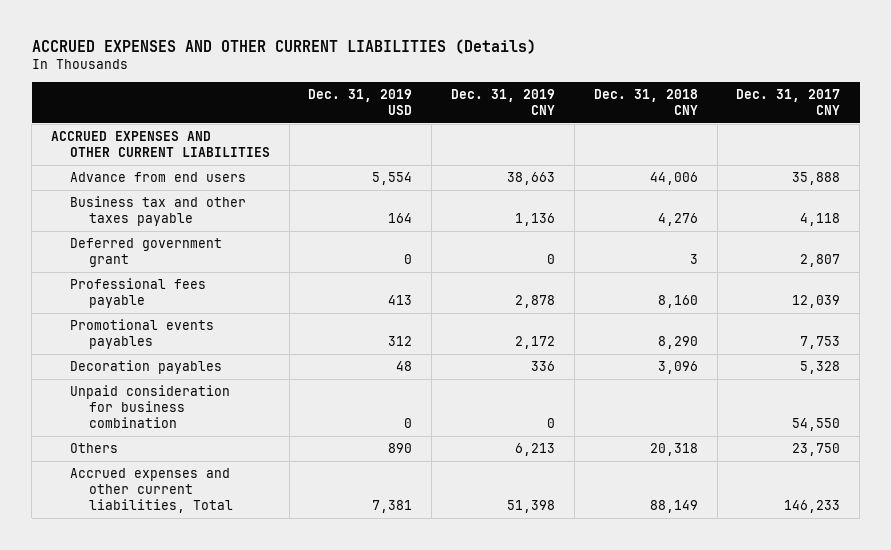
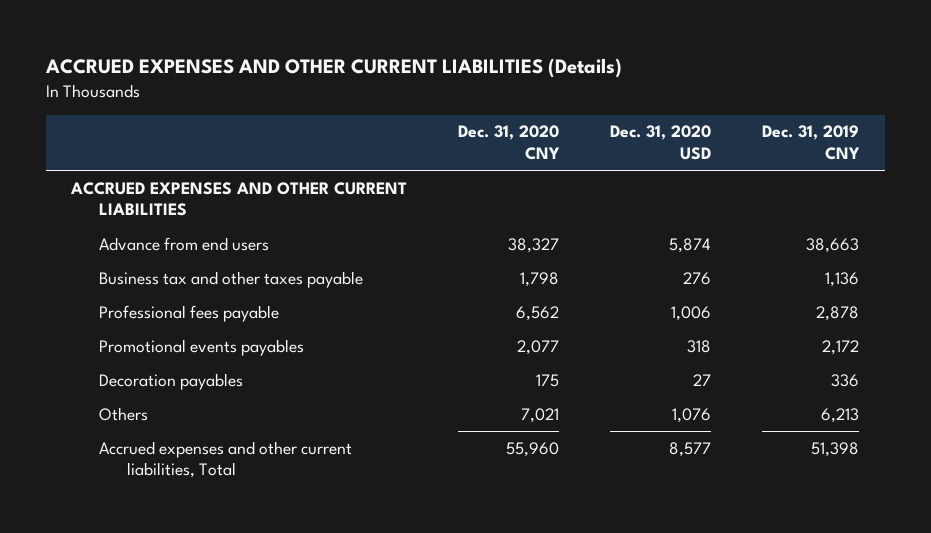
[308,89,413,116] Dec. 31, 2019 USD -> none
[593,89,698,116] Dec. 31, 2018 CNY -> none
[736,89,841,116] Dec. 31, 2017 CNY -> none
none -> [458,125,561,160] Dec. 31, 2020 CNY
none -> [610,125,712,160] Dec. 31, 2020 USD
[69,238,222,268] Deferred government grant -> none
[69,385,230,429] Unpaid consideration for business combination -> none

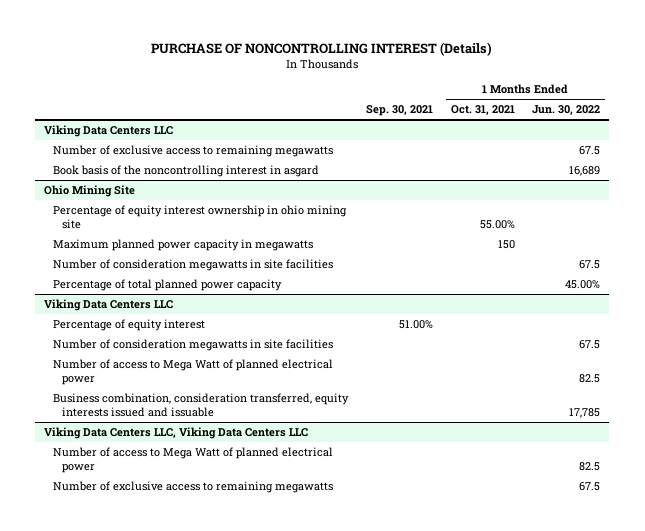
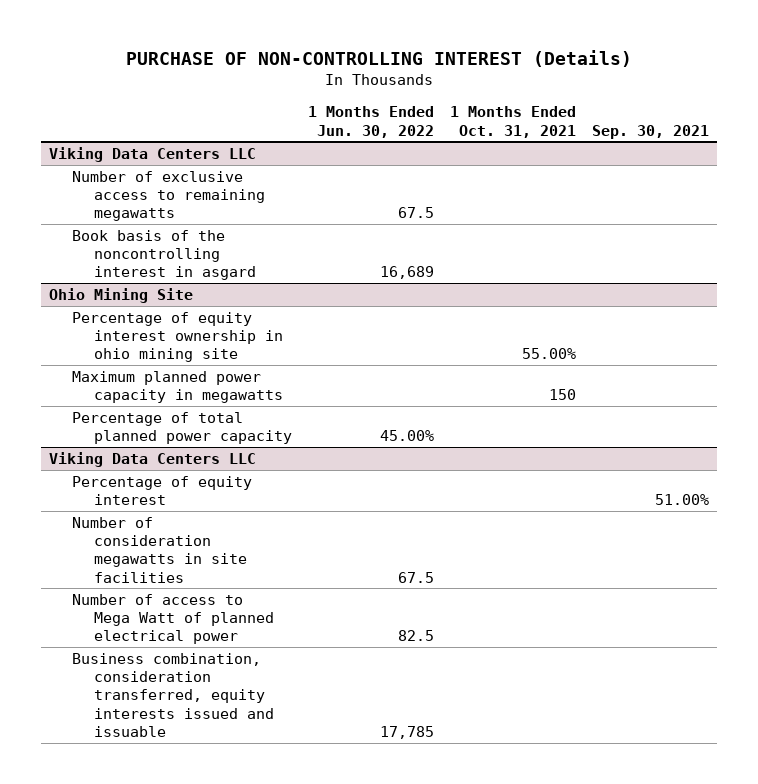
[151,41,493,56] PURCHASE OF NONCONTROLLING INTEREST (Details) -> [125,49,632,67] PURCHASE OF NON-CONTROLLING INTEREST (Details)
[53,259,334,272] Number of consideration megawatts in site facilities -> none
[44,427,309,440] Viking Data Centers LLC, Viking Data Centers LLC -> none
[53,447,334,474] Number of access to Mega Watt of planned electrical power -> none
[53,481,334,494] Number of exclusive access to remaining megawatts -> none

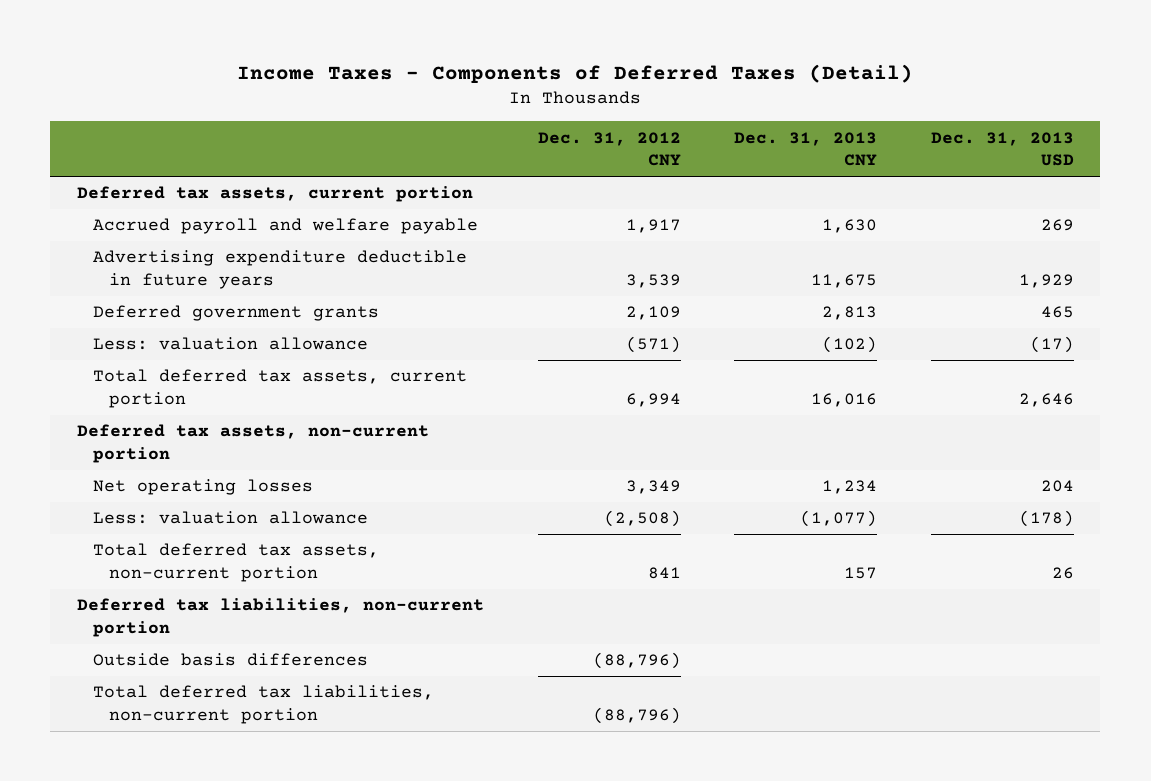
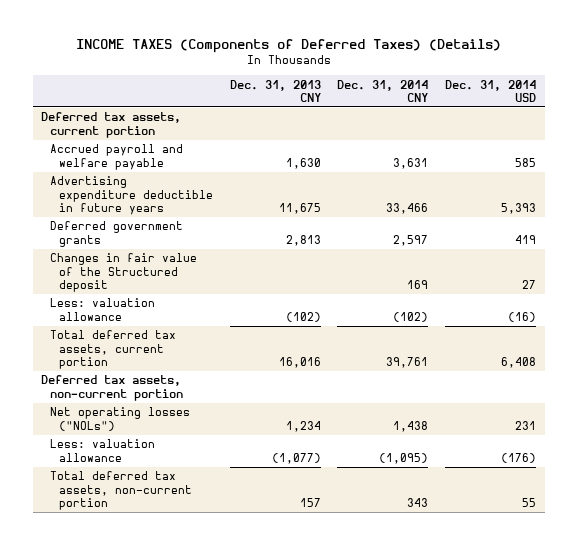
[237,63,914,83] Income Taxes - Components of Deferred Taxes (Detail) -> [75,39,501,54] INCOME TAXES (Components of Deferred Taxes) (Details)
[537,131,681,167] Dec. 31, 2012 CNY -> none
[930,131,1074,167] Dec. 31, 2013 USD -> none
none -> [337,79,429,102] Dec. 31, 2014 CNY
none -> [445,79,537,102] Dec. 31, 2014 USD
none -> [49,253,197,292] Changes in fair value of the Structured deposit
[92,479,313,496] Net operating losses -> [49,407,190,431] Net operating losses ("NOLs")
[77,598,485,638] Deferred tax liabilities, non-current portion -> none
[92,653,368,667] Outside basis differences -> none
[92,685,434,725] Total deferred tax liabilities, non-current portion -> none

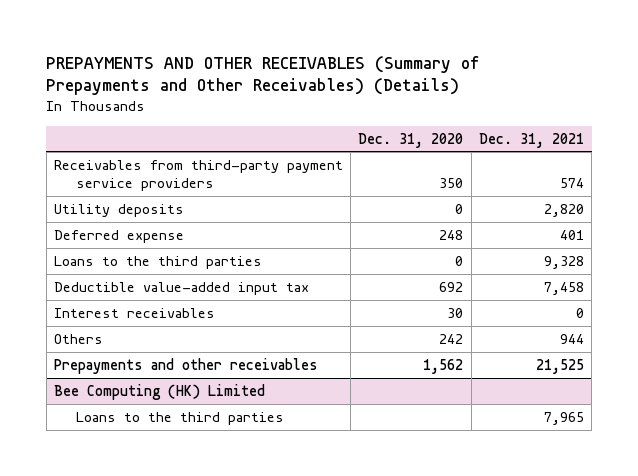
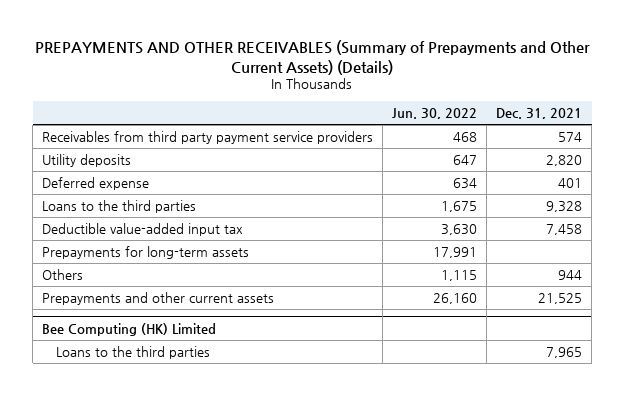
[46,55,481,96] PREPAYMENTS AND OTHER RECEIVABLES (Summary of Prepayments and Other Receivables) (Details) -> [35,40,591,75] PREPAYMENTS AND OTHER RECEIVABLES (Summary of Prepayments and Other Current Assets) (Details)
[358,132,464,148] Dec. 31, 2020 -> none
none -> [392,108,478,120] Jun. 30, 2022
[53,159,343,191] Receivables from third-party payment service providers -> [42,131,374,145] Receivables from third party payment service providers
[53,307,215,318] Interest receivables -> none
none -> [42,246,250,260] Prepayments for long-term assets
[53,357,318,374] Prepayments and other receivables -> [42,292,275,306] Prepayments and other current assets

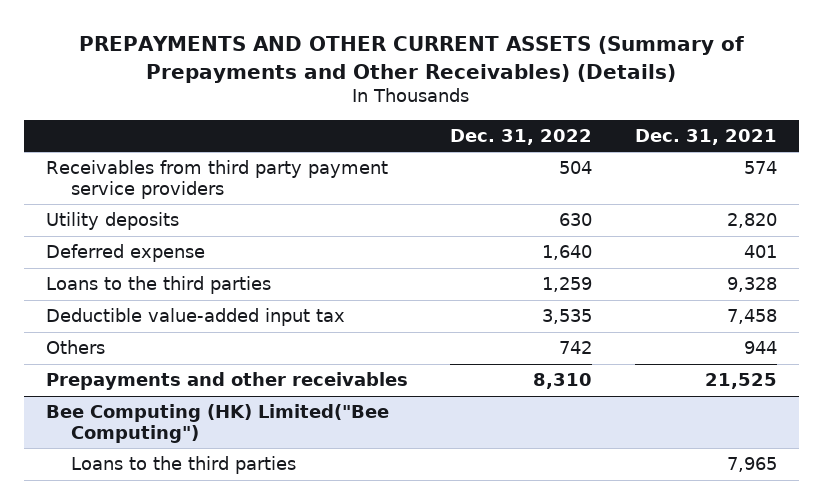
[35,40,591,75] PREPAYMENTS AND OTHER RECEIVABLES (Summary of Prepayments and Other Current Assets) (Details) -> [79,36,745,83] PREPAYMENTS AND OTHER CURRENT ASSETS (Summary of Prepayments and Other Receivables) (Details)
[392,108,478,120] Jun. 30, 2022 -> none
none -> [450,128,593,145] Dec. 31, 2022
[42,246,250,260] Prepayments for long-term assets -> none
[42,292,275,306] Prepayments and other current assets -> [45,372,408,391] Prepayments and other receivables
[42,322,217,336] Bee Computing (HK) Limited -> [45,404,389,443] Bee Computing (HK) Limited("Bee Computing")

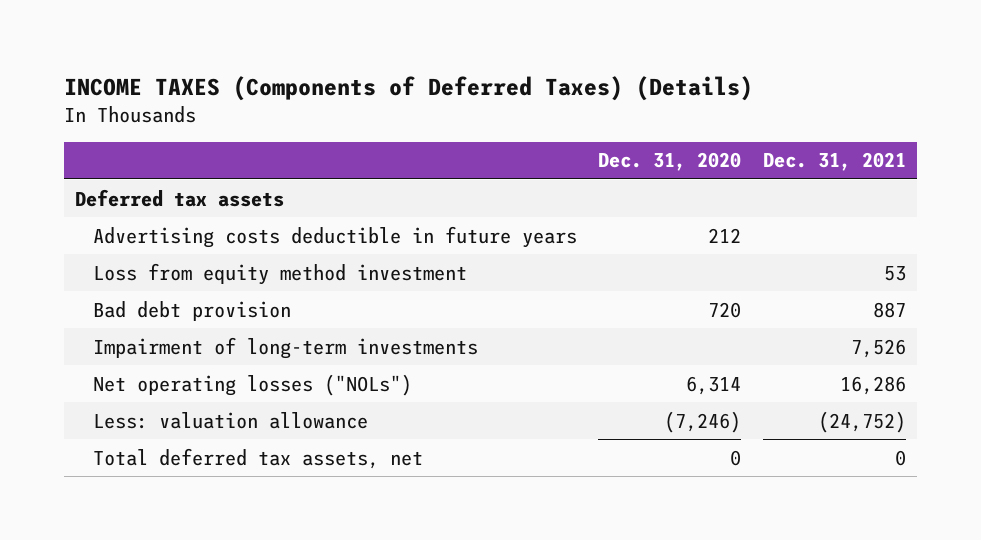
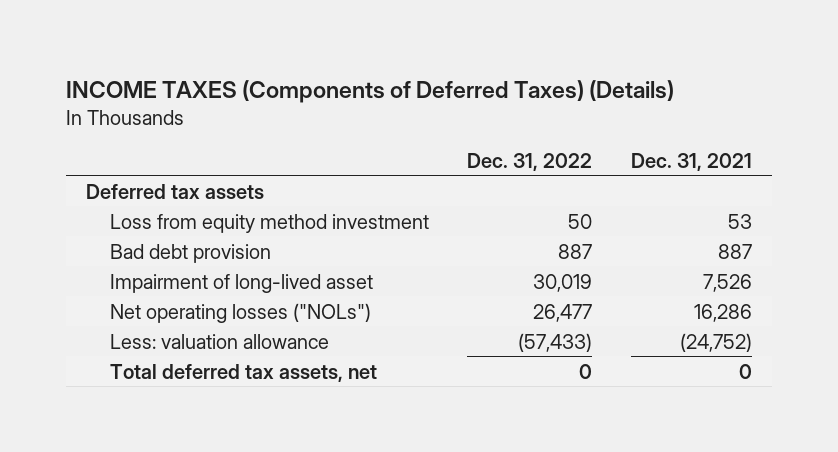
[598,152,742,172] Dec. 31, 2020 -> none
none -> [467,152,593,171] Dec. 31, 2022
[92,225,577,248] Advertising costs deductible in future years -> none
[92,336,478,359] Impairment of long-term investments -> [109,273,373,293] Impairment of long-lived asset

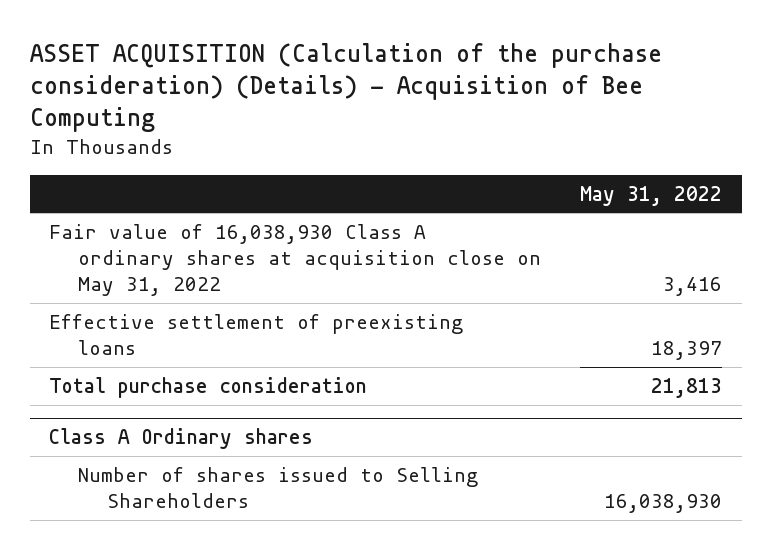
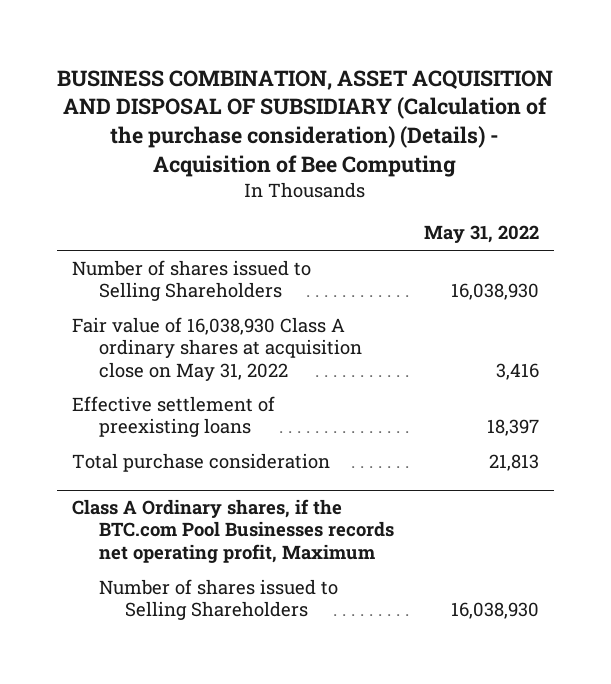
[29,42,662,133] ASSET ACQUISITION (Calculation of the purchase consideration) (Details) - Acquisition of Bee Computing -> [57,69,554,177] BUSINESS COMBINATION, ASSET ACQUISITION AND DISPOSAL OF SUBSIDIARY (Calculation of the purchase consideration) (Details) - Acquisition of Bee Computing
none -> [72,260,312,302] Number of shares issued to Selling Shareholders
[49,427,314,449] Class A Ordinary shares -> none
none -> [72,499,394,563] Class A Ordinary shares, if the BTC.com Pool Businesses records net operating profit, Maximum

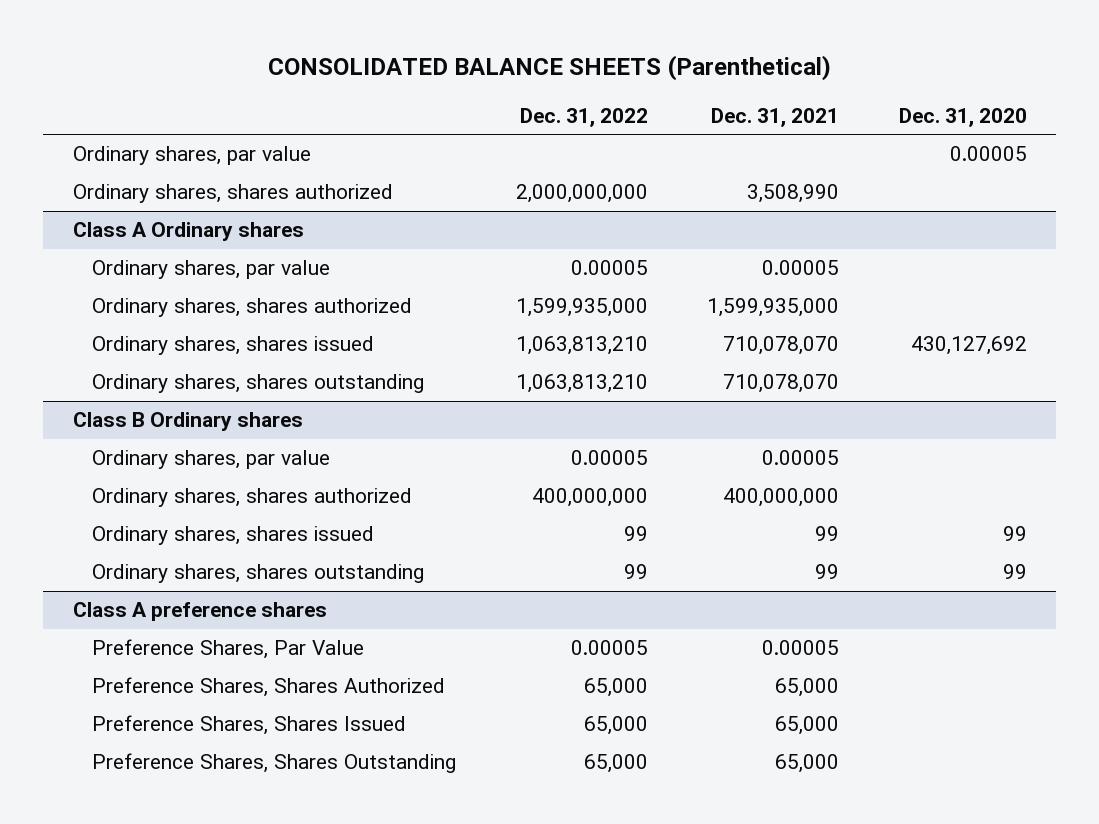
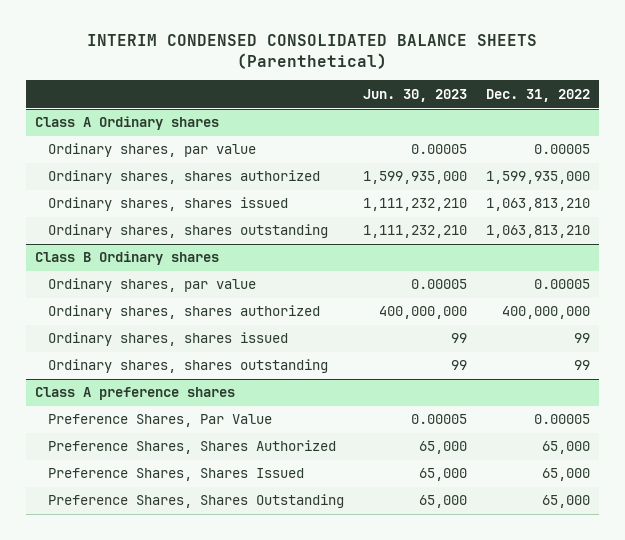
[267,55,831,82] CONSOLIDATED BALANCE SHEETS (Parenthetical) -> [87,34,538,70] INTERIM CONDENSED CONSOLIDATED BALANCE SHEETS (Parenthetical)
[711,107,840,127] Dec. 31, 2021 -> none
[898,107,1027,127] Dec. 31, 2020 -> none
none -> [362,88,467,102] Jun. 30, 2023
[72,146,311,166] Ordinary shares, par value -> none
[72,184,393,204] Ordinary shares, shares authorized -> none

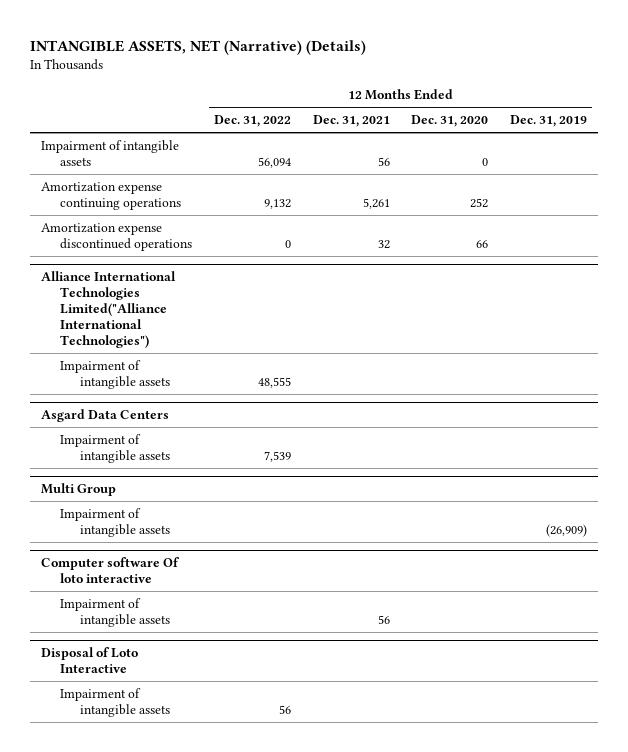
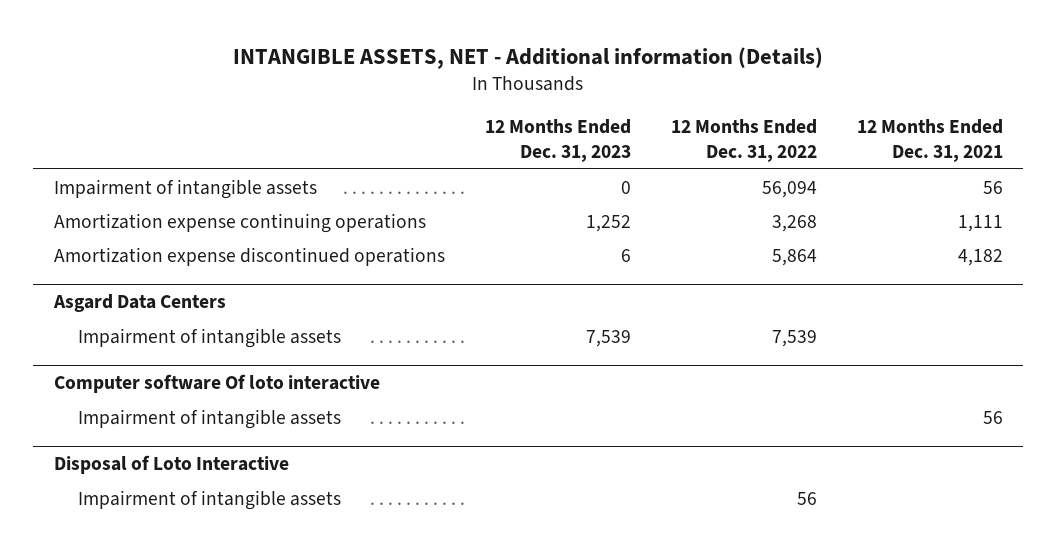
[29,39,366,55] INTANGIBLE ASSETS, NET (Narrative) (Details) -> [233,46,824,69] INTANGIBLE ASSETS, NET - Additional information (Details)
[411,114,489,127] Dec. 31, 2020 -> none
[509,114,587,127] Dec. 31, 2019 -> none
none -> [484,118,631,162] 12 Months Ended Dec. 31, 2023
[40,270,176,349] Alliance International Technologies Limited("Alliance International Technologies") -> none
[60,359,171,389] Impairment of intangible assets -> none
[264,198,292,209] 9,132 -> [771,214,817,232] 3,268
[362,197,390,209] 5,261 -> [957,214,1003,232] 1,111
[285,239,292,248] 0 -> [771,248,817,266] 5,864
[377,239,390,249] 32 -> [957,248,1003,266] 4,182
[40,482,116,496] Multi Group -> none
[60,507,171,537] Impairment of intangible assets -> none

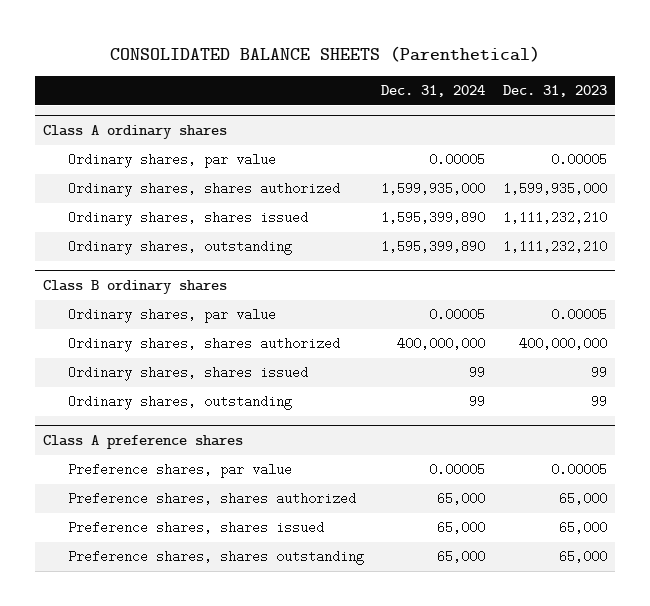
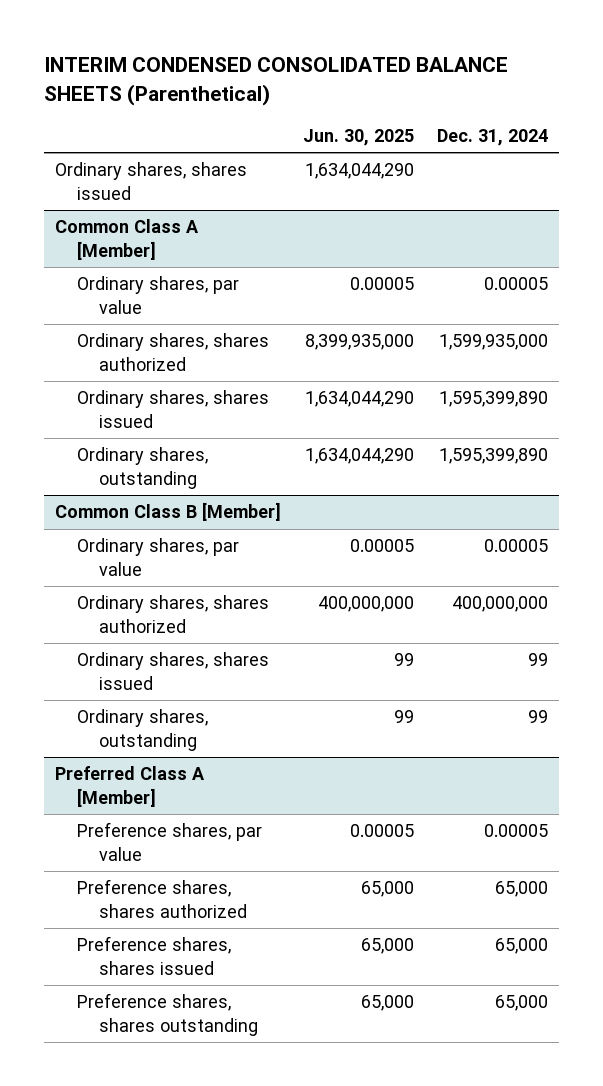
[110,45,541,62] CONSOLIDATED BALANCE SHEETS (Parenthetical) -> [44,57,509,106] INTERIM CONDENSED CONSOLIDATED BALANCE SHEETS (Parenthetical)
[502,85,607,98] Dec. 31, 2023 -> none
none -> [303,129,415,147] Jun. 30, 2025
none -> [55,162,248,200] Ordinary shares, shares issued
[43,125,228,140] Class A ordinary shares -> [55,219,200,260] Common Class A [Member]
[43,280,228,295] Class B ordinary shares -> [55,502,282,522] Common Class B [Member]
[43,435,244,450] Class A preference shares -> [55,766,206,807] Preferred Class A [Member]

